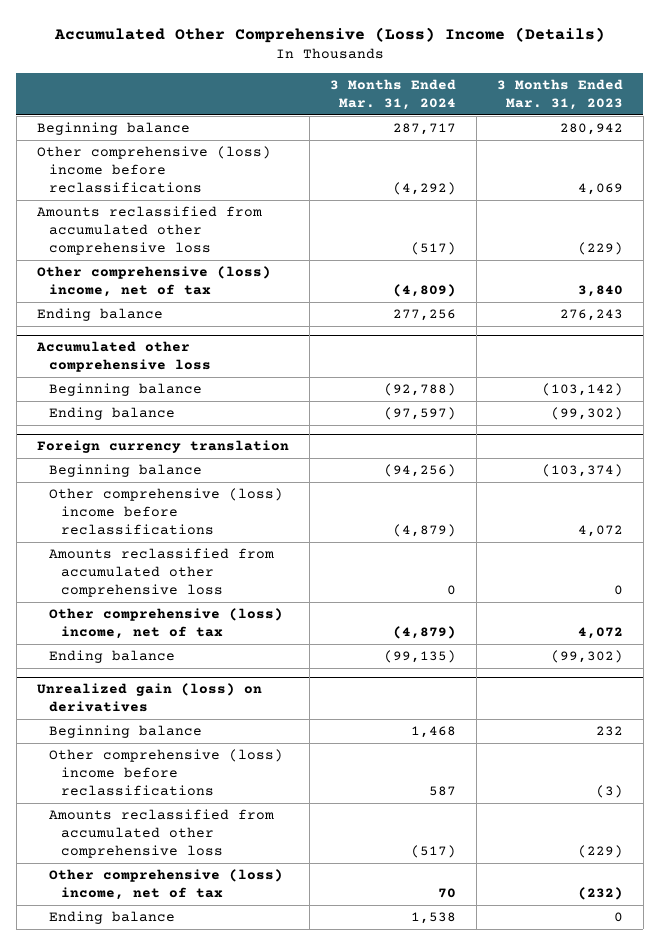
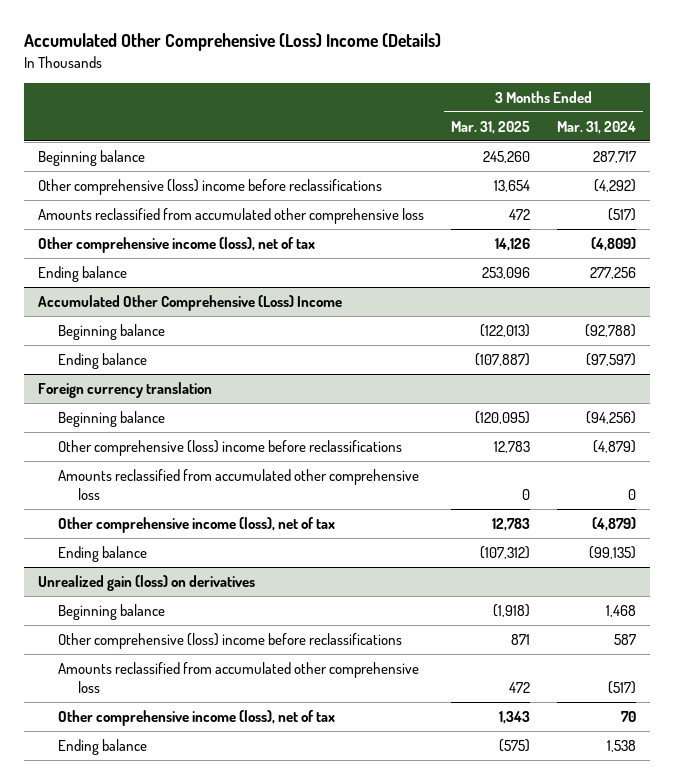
[496,78,623,111] 3 Months Ended Mar. 31, 2023 -> none
none -> [451,120,531,134] Mar. 31, 2025
[36,265,271,298] Other comprehensive (loss) income, net of tax -> [37,237,315,254] Other comprehensive income (loss), net of tax
[35,341,212,373] Accumulated other comprehensive loss -> [37,295,342,312] Accumulated Other Comprehensive (Loss) Income
[49,607,284,640] Other comprehensive (loss) income, net of tax -> [58,517,336,534] Other comprehensive income (loss), net of tax
[49,868,284,901] Other comprehensive (loss) income, net of tax -> [58,710,336,727] Other comprehensive income (loss), net of tax

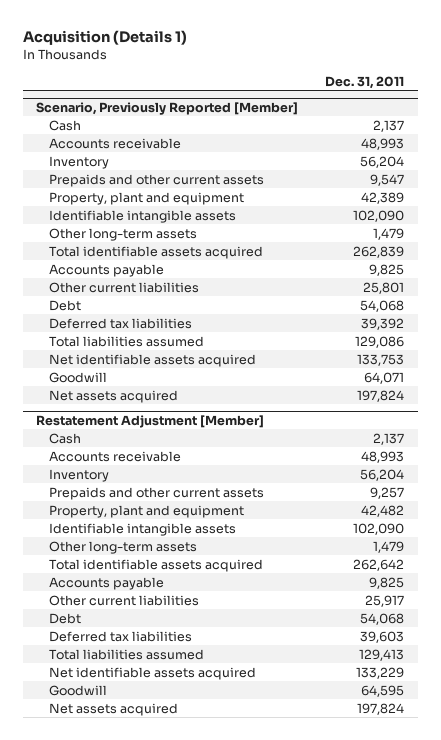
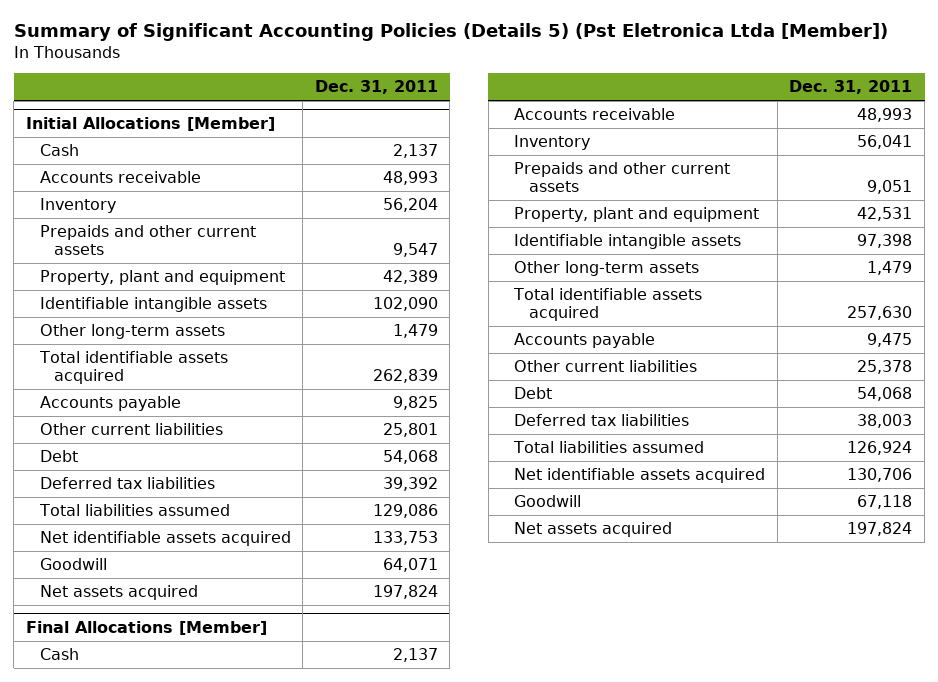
[22,30,187,46] Acquisition (Details 1) -> [13,23,888,42] Summary of Significant Accounting Policies (Details 5) (Pst Eletronica Ltda [Member])
[36,101,299,115] Scenario, Previously Reported [Member] -> none
none -> [25,116,275,131] Initial Allocations [Member]
[36,414,265,428] Restatement Adjustment [Member] -> none
none -> [25,620,267,635] Final Allocations [Member]
[360,468,405,481] 56,204 -> [857,135,913,150] 56,041
[370,486,405,499] 9,257 -> [867,179,913,194] 9,051
[361,504,405,517] 42,482 -> [857,207,913,222] 42,531
[353,522,405,535] 102,090 -> [857,234,913,249] 97,398
[353,558,405,571] 262,642 -> [847,305,913,320] 257,630
[369,576,405,589] 9,825 -> [867,333,913,348] 9,475
[365,594,405,607] 25,917 -> [857,360,913,375] 25,378
[360,630,405,643] 39,603 -> [857,414,913,429] 38,003
[359,648,405,661] 129,413 -> [847,441,913,456] 126,924
[356,666,405,679] 133,229 -> [847,468,913,483] 130,706
[361,684,405,697] 64,595 -> [857,495,913,510] 67,118

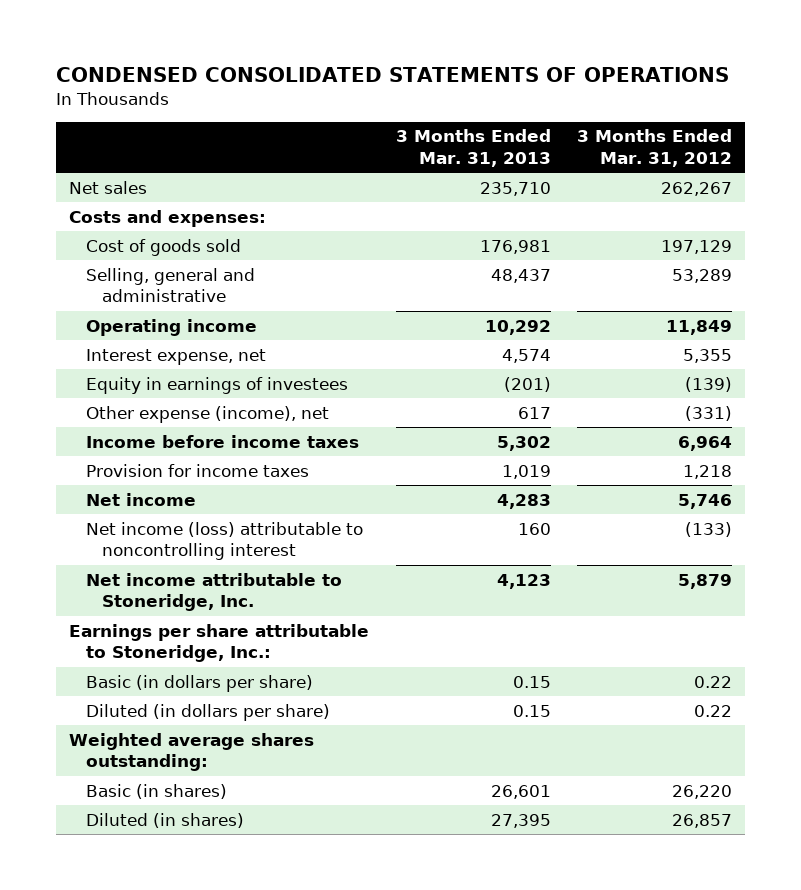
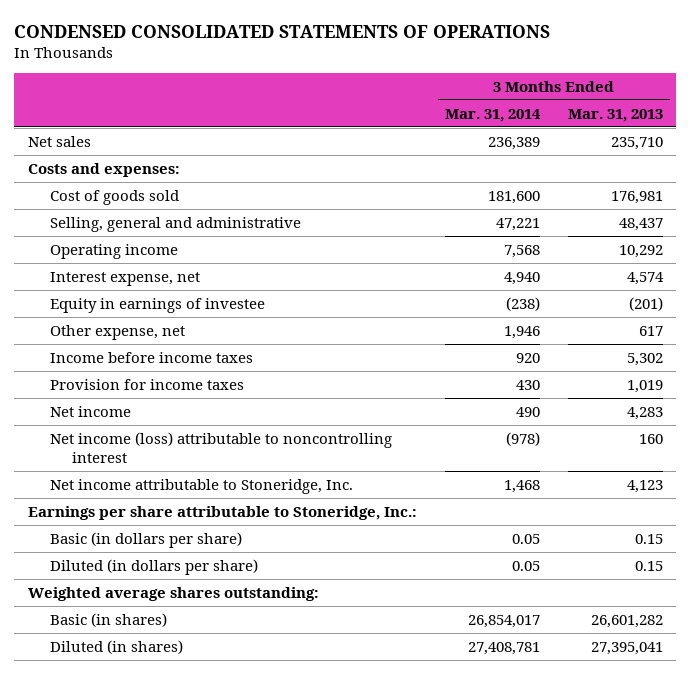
[576,129,732,167] 3 Months Ended Mar. 31, 2012 -> none
none -> [444,108,541,122] Mar. 31, 2014
[85,376,348,394] Equity in earnings of investees -> [50,297,266,313] Equity in earnings of investee
[85,405,329,423] Other expense (income), net -> [50,324,186,340] Other expense, net
[490,784,551,799] 26,601 -> [590,614,663,628] 26,601,282
[490,813,551,828] 27,395 -> [590,641,663,655] 27,395,041

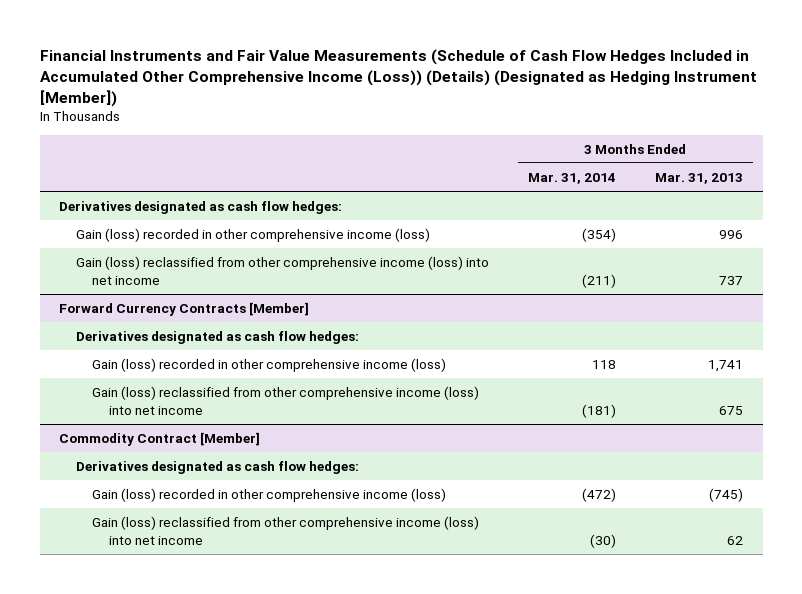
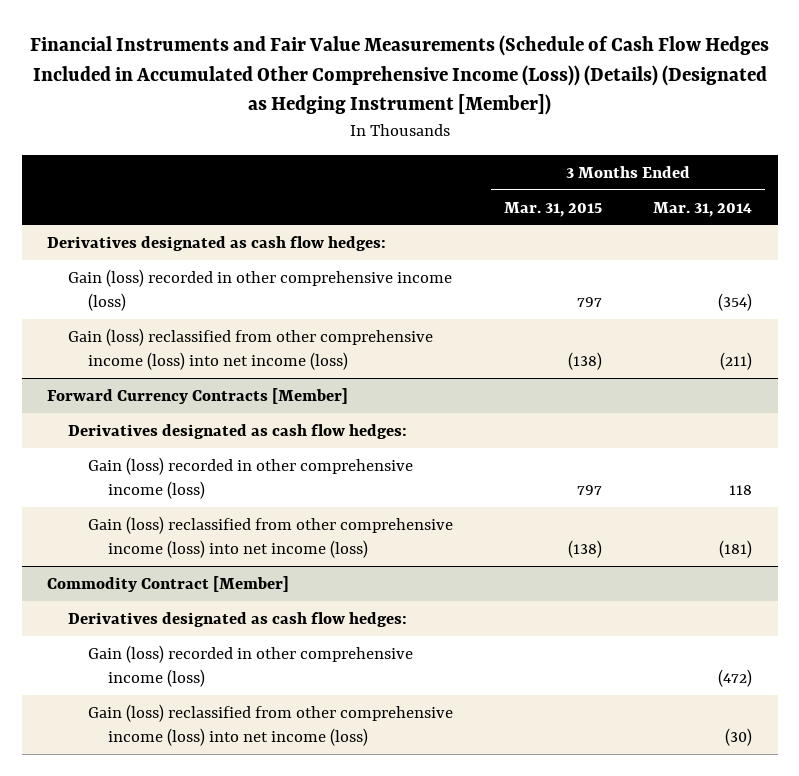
[655,172,744,184] Mar. 31, 2013 -> none
none -> [504,201,603,217] Mar. 31, 2015
[75,255,489,285] Gain (loss) reclassified from other comprehensive income (loss) into net income -> [67,327,433,371] Gain (loss) reclassified from other comprehensive income (loss) into net income (loss)
[92,385,480,415] Gain (loss) reclassified from other comprehensive income (loss) into net income -> [88,515,454,559] Gain (loss) reclassified from other comprehensive income (loss) into net income (loss)
[92,515,480,545] Gain (loss) reclassified from other comprehensive income (loss) into net income -> [88,703,454,747] Gain (loss) reclassified from other comprehensive income (loss) into net income (loss)

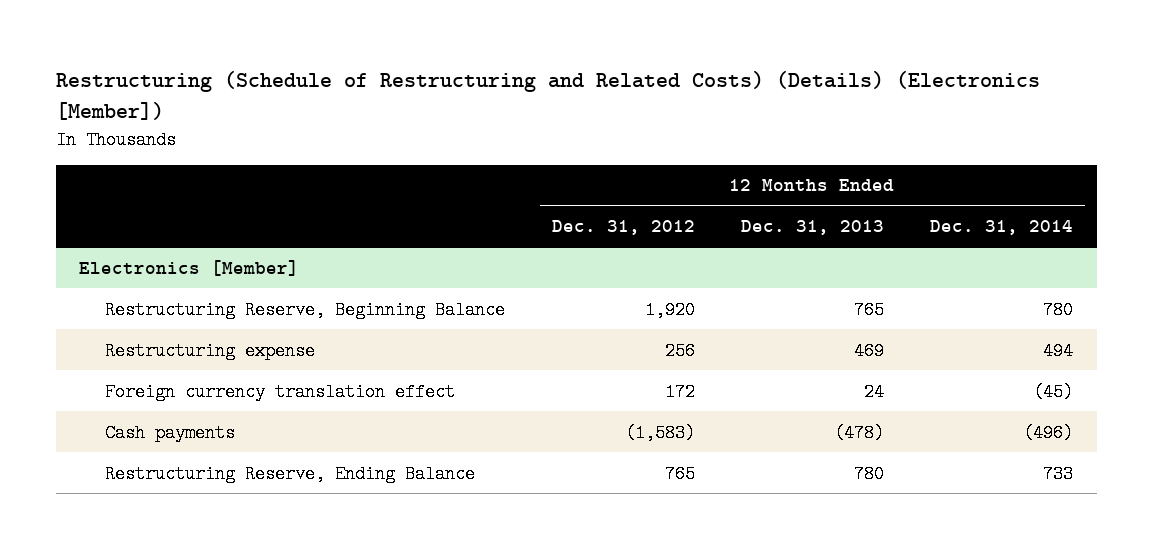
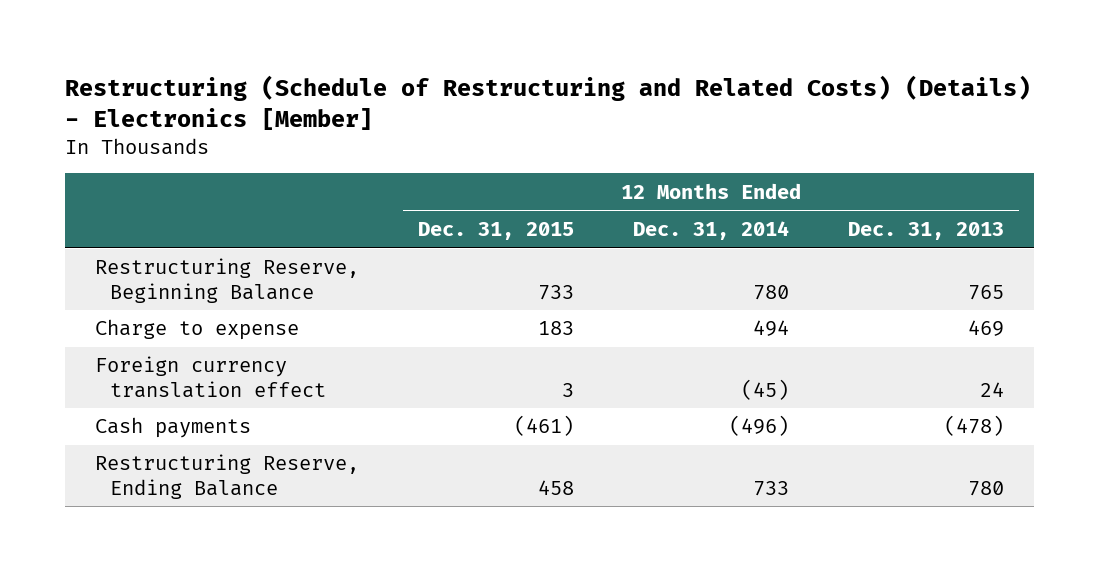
[55,70,1040,120] Restructuring (Schedule of Restructuring and Related Costs) (Details) (Electronics [Member]) -> [65,75,1032,130] Restructuring (Schedule of Restructuring and Related Costs) (Details) - Electronics [Member]
[551,220,695,236] Dec. 31, 2012 -> none
none -> [417,221,574,240] Dec. 31, 2015
[79,259,300,276] Electronics [Member] -> none
[105,341,316,360] Restructuring expense -> [94,319,299,341] Charge to expense

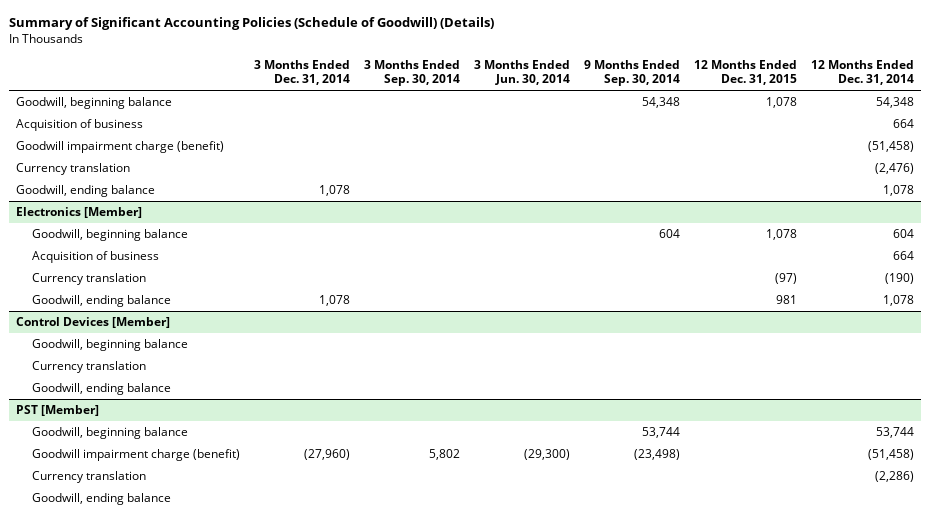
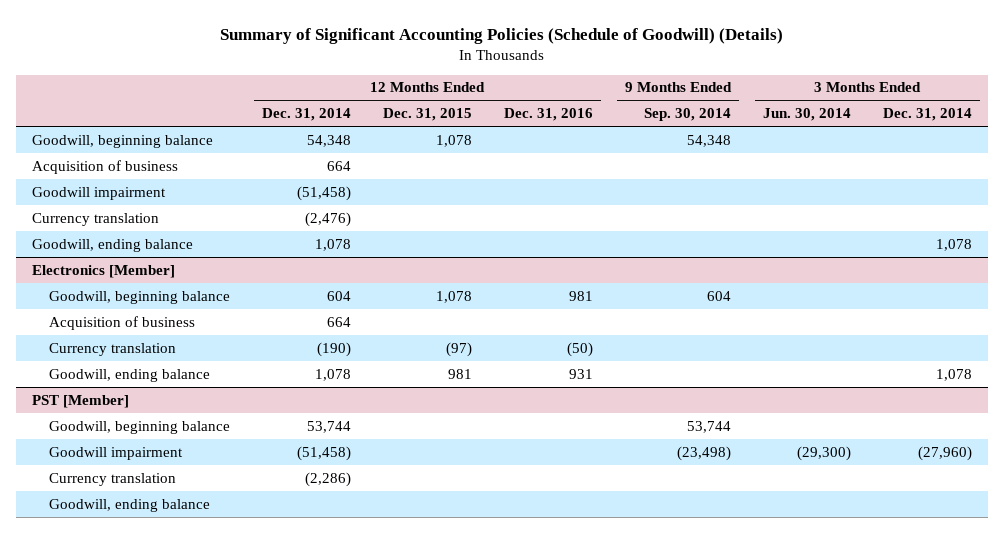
[363,60,460,87] 3 Months Ended Sep. 30, 2014 -> none
none -> [503,108,593,122] Dec. 31, 2016
[16,141,225,154] Goodwill impairment charge (benefit) -> [32,186,167,200] Goodwill impairment
[16,317,171,329] Control Devices [Member] -> none
[31,339,188,352] Goodwill, beginning balance -> none
[31,361,146,374] Currency translation -> none
[31,383,171,396] Goodwill, ending balance -> none
[31,449,240,462] Goodwill impairment charge (benefit) -> [48,446,183,460] Goodwill impairment

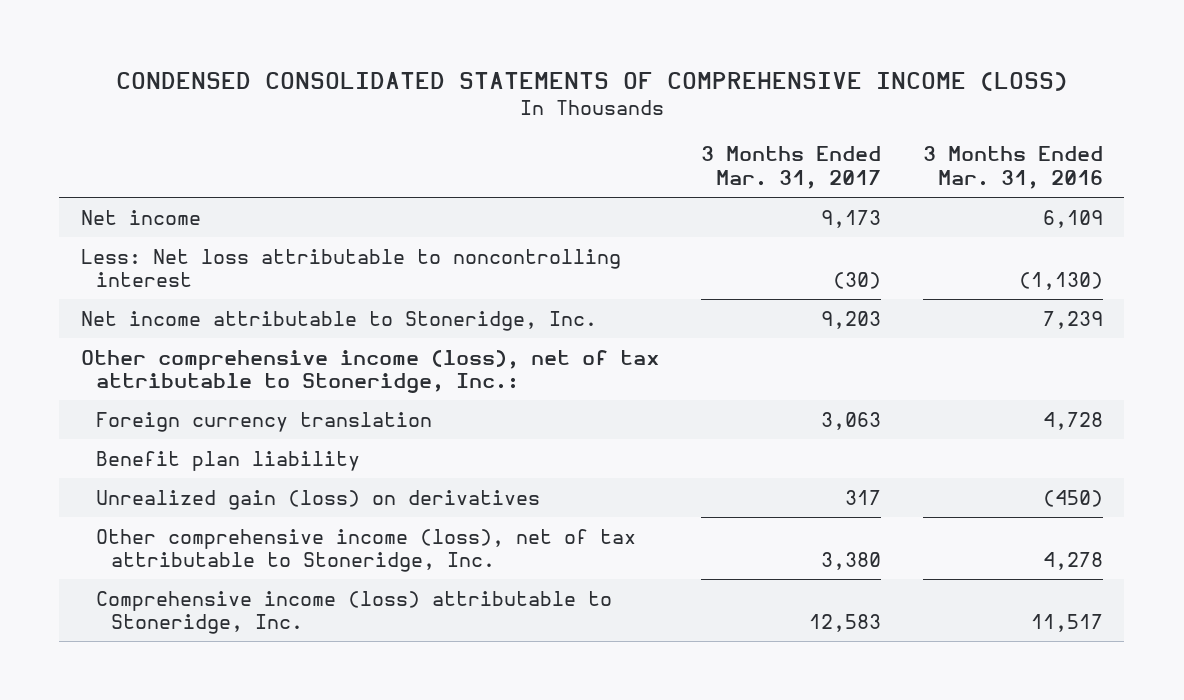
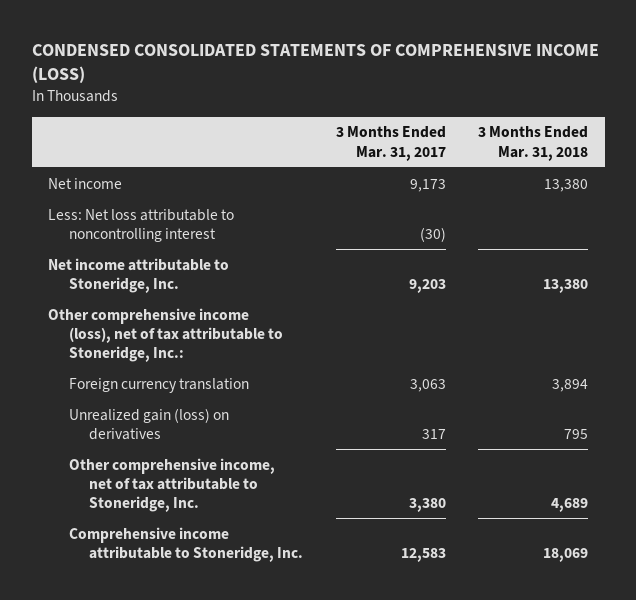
[922,146,1103,190] 3 Months Ended Mar. 31, 2016 -> none
none -> [478,126,589,161] 3 Months Ended Mar. 31, 2018
[95,450,360,471] Benefit plan liability -> none
[95,528,636,573] Other comprehensive income (loss), net of tax attributable to Stoneridge, Inc. -> [68,457,275,512] Other comprehensive income, net of tax attributable to Stoneridge, Inc.
[95,590,612,635] Comprehensive income (loss) attributable to Stoneridge, Inc. -> [68,526,304,562] Comprehensive income attributable to Stoneridge, Inc.

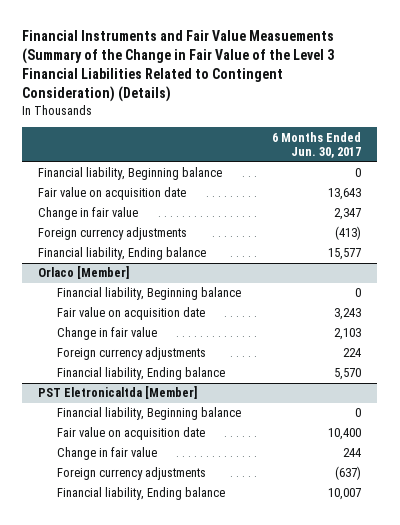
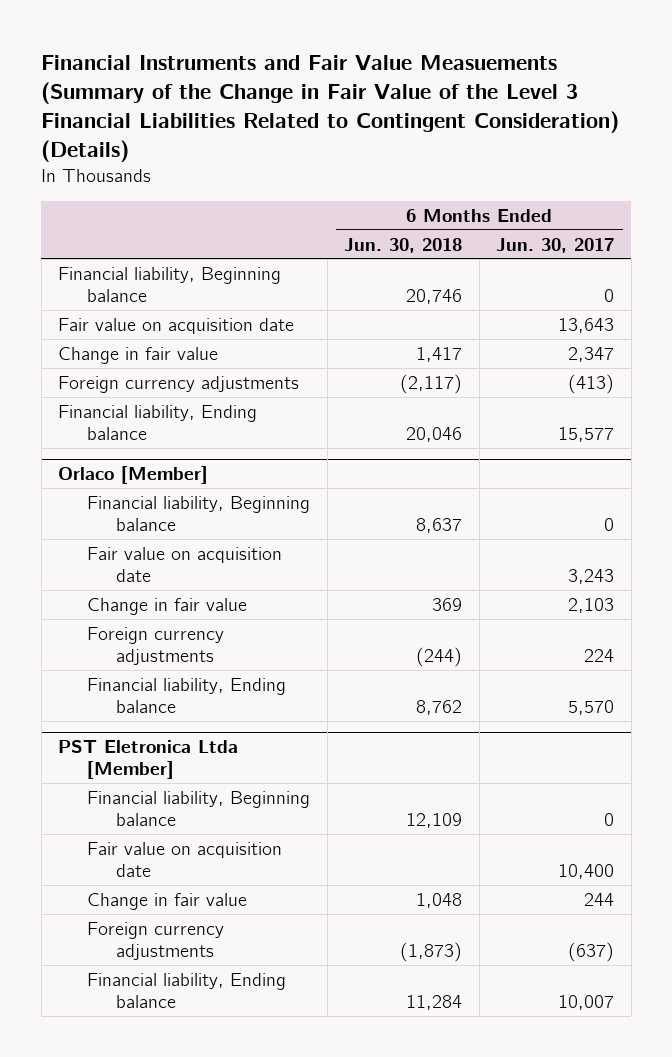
none -> [344,237,463,253] Jun. 30, 2018
[38,386,198,400] PST Eletronicaltda [Member] -> [58,740,239,780] PST Eletronica Ltda [Member]

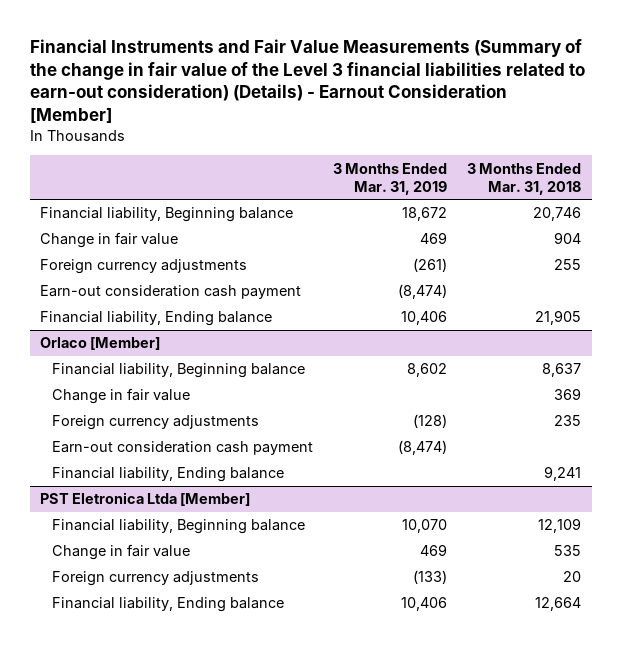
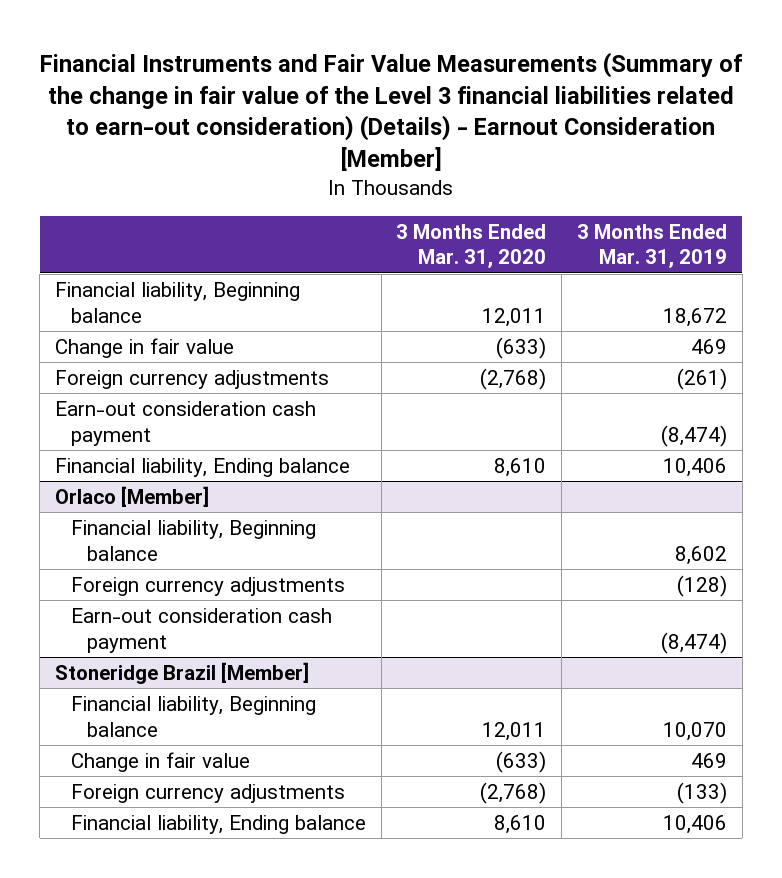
[467,162,582,195] 3 Months Ended Mar. 31, 2018 -> none
none -> [396,223,547,269] 3 Months Ended Mar. 31, 2020
[51,388,190,405] Change in fair value -> none
[51,467,284,483] Financial liability, Ending balance -> none
[40,492,251,507] PST Eletronica Ltda [Member] -> [55,661,310,684] Stoneridge Brazil [Member]

